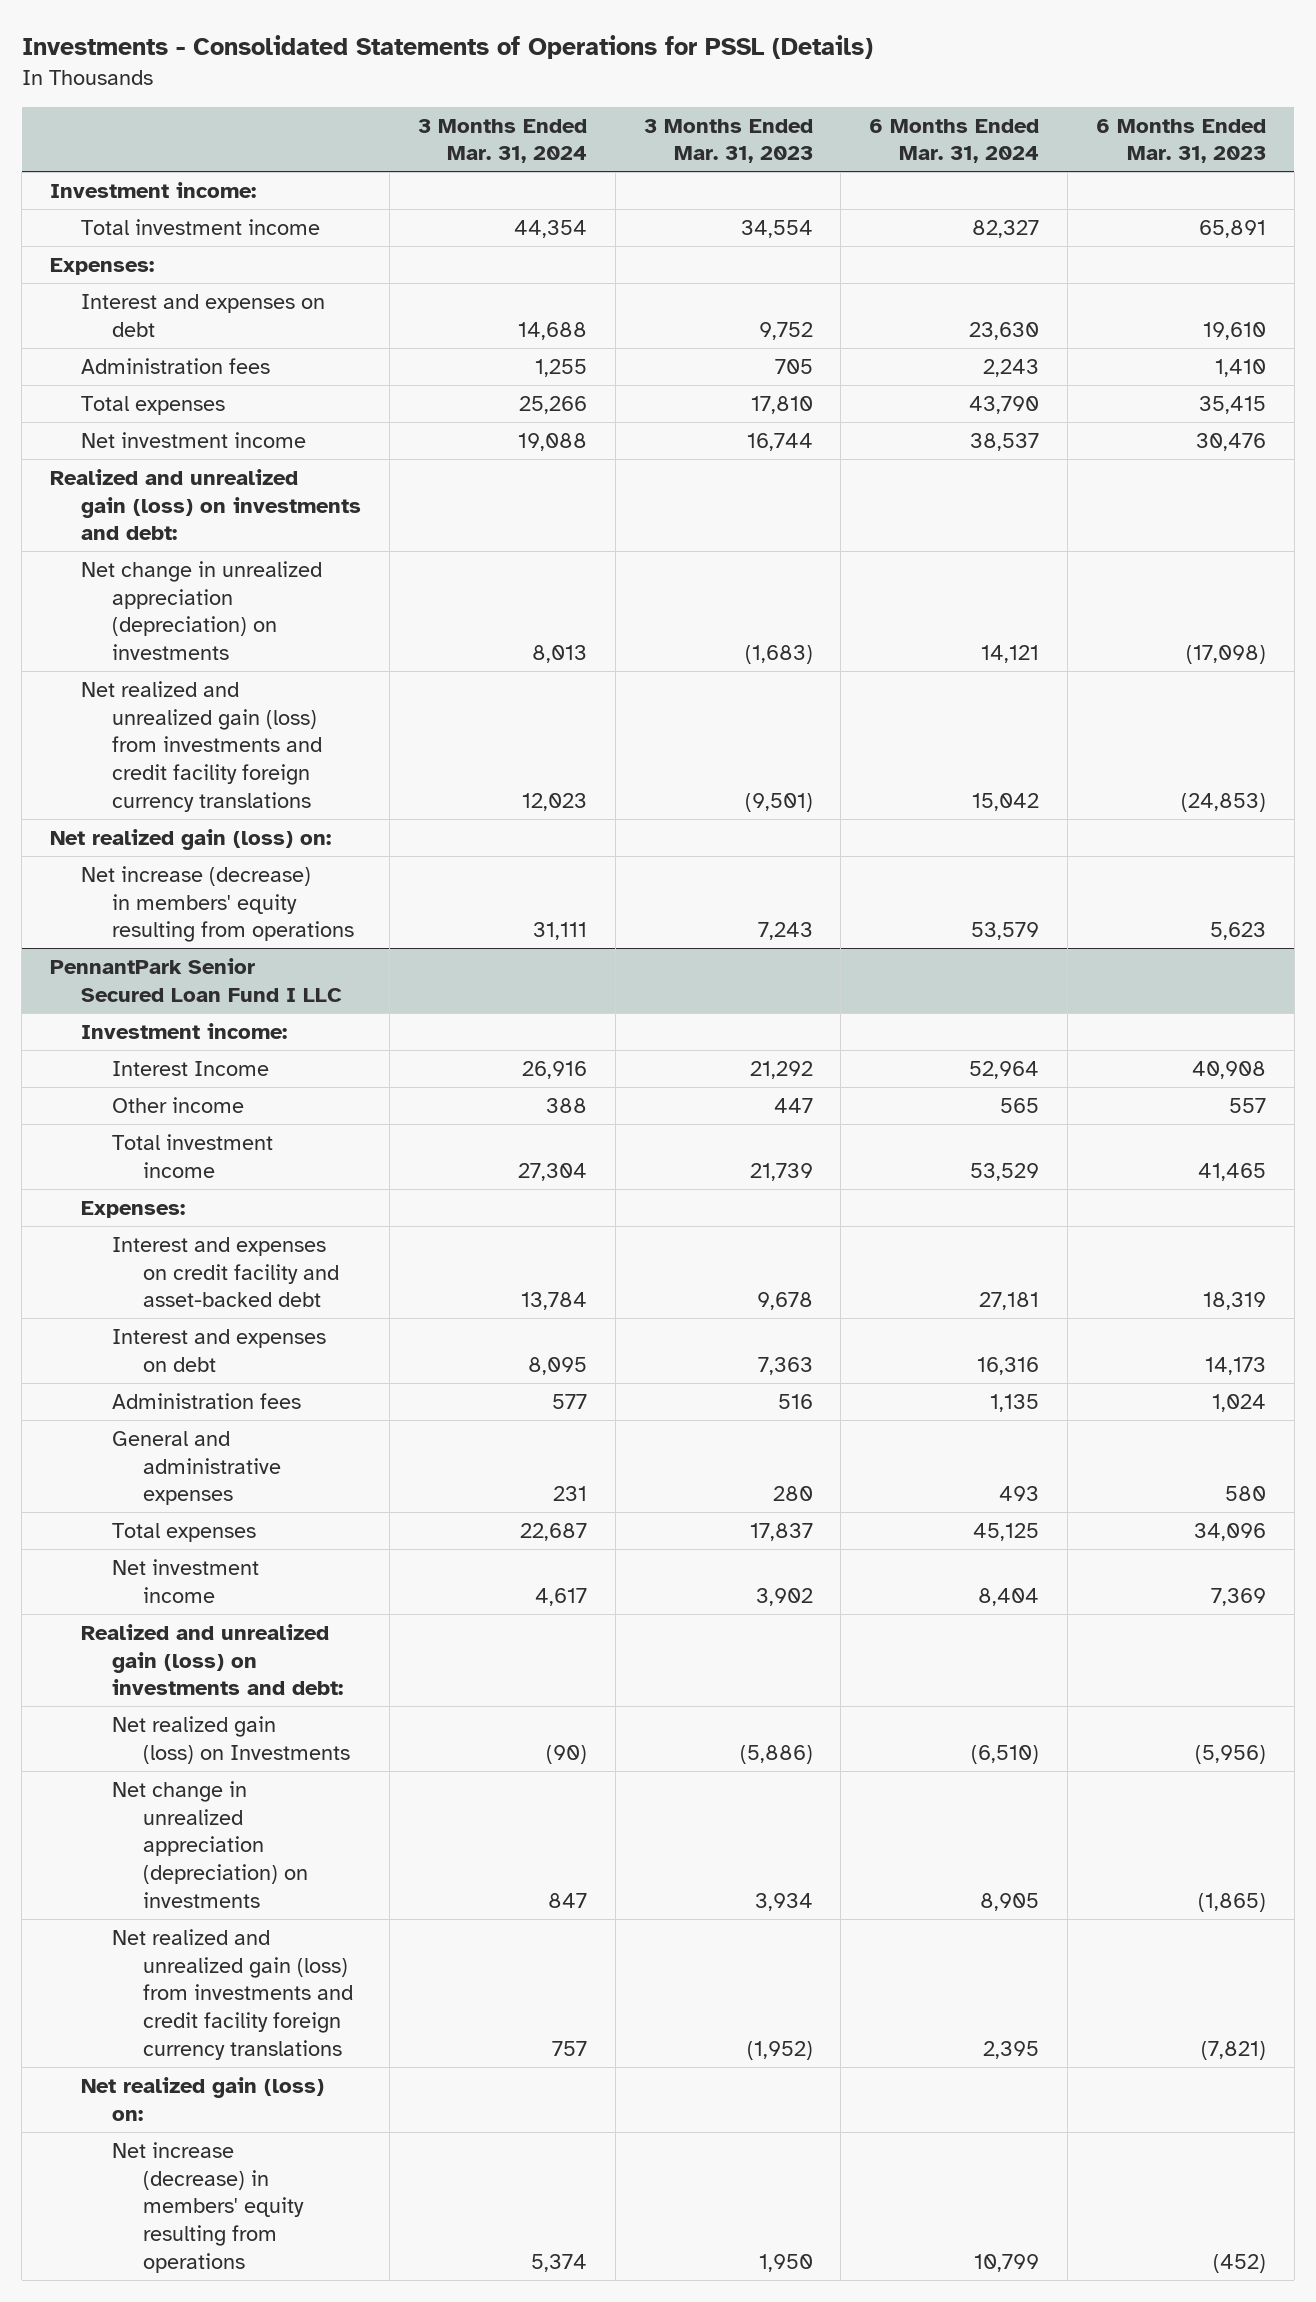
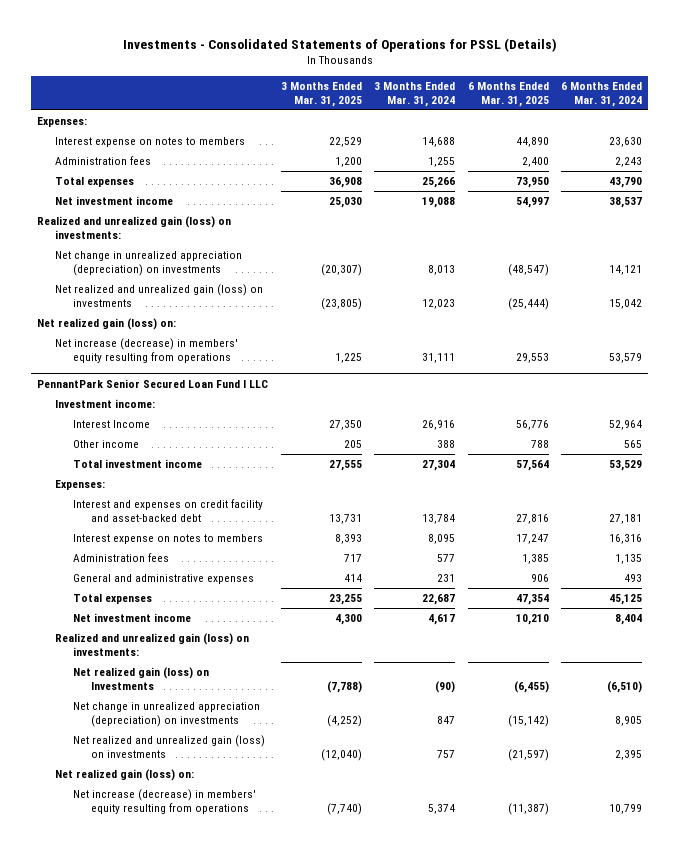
[643,118,813,164] 3 Months Ended Mar. 31, 2023 -> none
[1096,118,1267,164] 6 Months Ended Mar. 31, 2023 -> none
none -> [280,82,362,107] 3 Months Ended Mar. 31, 2025
none -> [467,82,549,107] 6 Months Ended Mar. 31, 2025
[50,181,257,198] Investment income: -> none
[81,218,321,235] Total investment income -> none
[81,293,326,337] Interest and expenses on debt -> [55,137,246,148] Interest expense on notes to members
[50,468,362,541] Realized and unrealized gain (loss) on investments and debt: -> [37,216,232,240] Realized and unrealized gain (loss) on investments:
[81,680,323,813] Net realized and unrealized gain (loss) from investments and credit facility foreign currency translations -> [55,284,264,308] Net realized and unrealized gain (loss) on investments
[112,1328,327,1372] Interest and expenses on debt -> [73,534,264,545] Interest expense on notes to members
[81,1623,344,1696] Realized and unrealized gain (loss) on investments and debt: -> [55,633,250,657] Realized and unrealized gain (loss) on investments:
[112,1928,354,2061] Net realized and unrealized gain (loss) from investments and credit facility foreign currency translations -> [73,735,266,759] Net realized and unrealized gain (loss) on investments

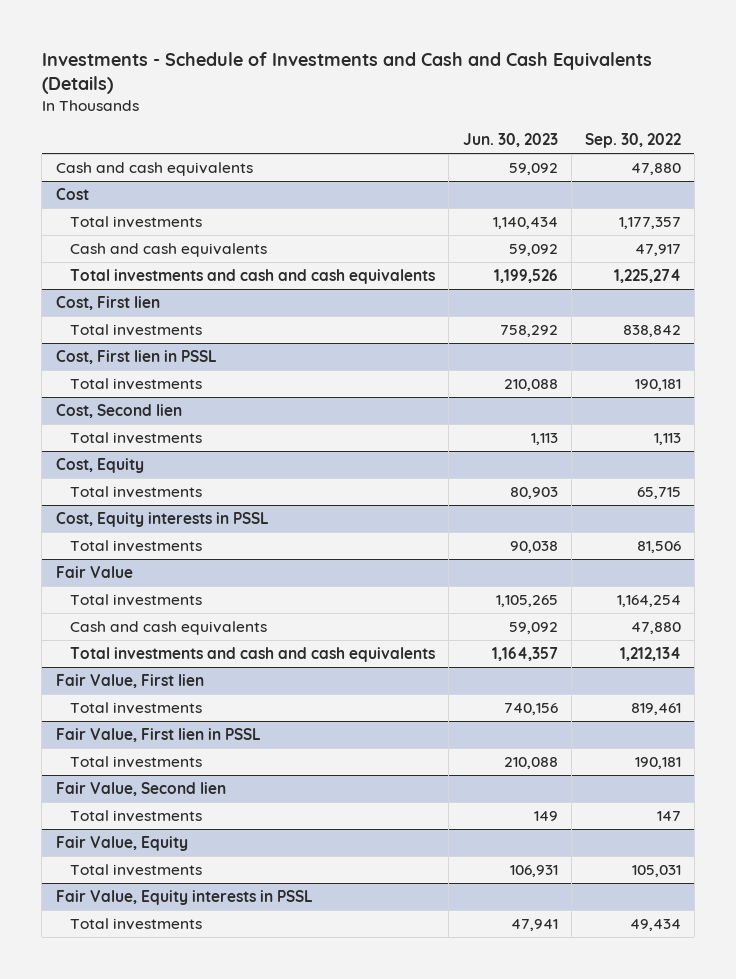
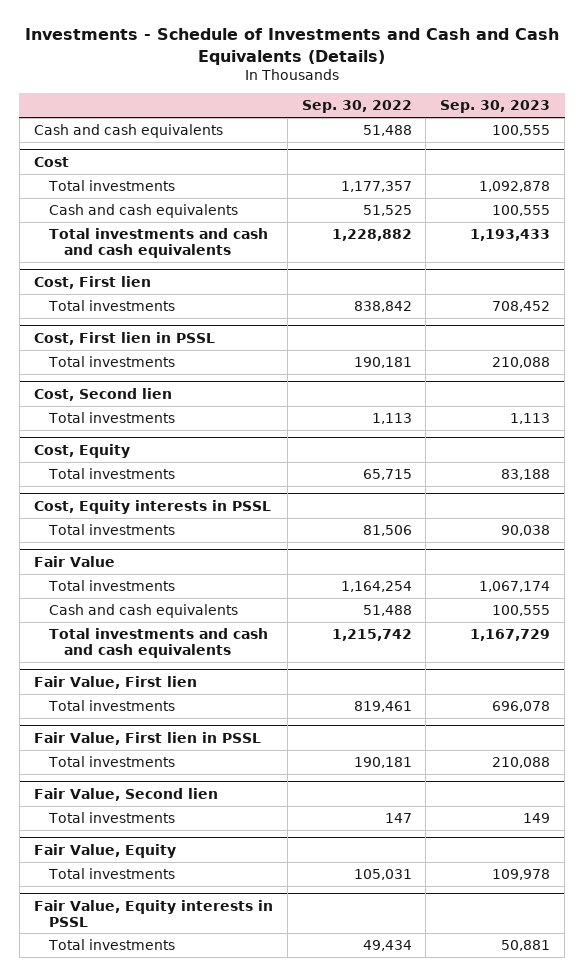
[462,133,558,148] Jun. 30, 2023 -> none
none -> [440,100,551,114] Sep. 30, 2023
[630,162,681,175] 47,880 -> [362,124,412,136] 51,488
[634,243,681,256] 47,917 -> [362,204,412,216] 51,525
[613,268,681,283] 1,225,274 -> [331,228,412,241] 1,228,882
[630,621,681,634] 47,880 -> [362,604,412,616] 51,488
[619,646,681,661] 1,212,134 -> [331,628,412,641] 1,215,742

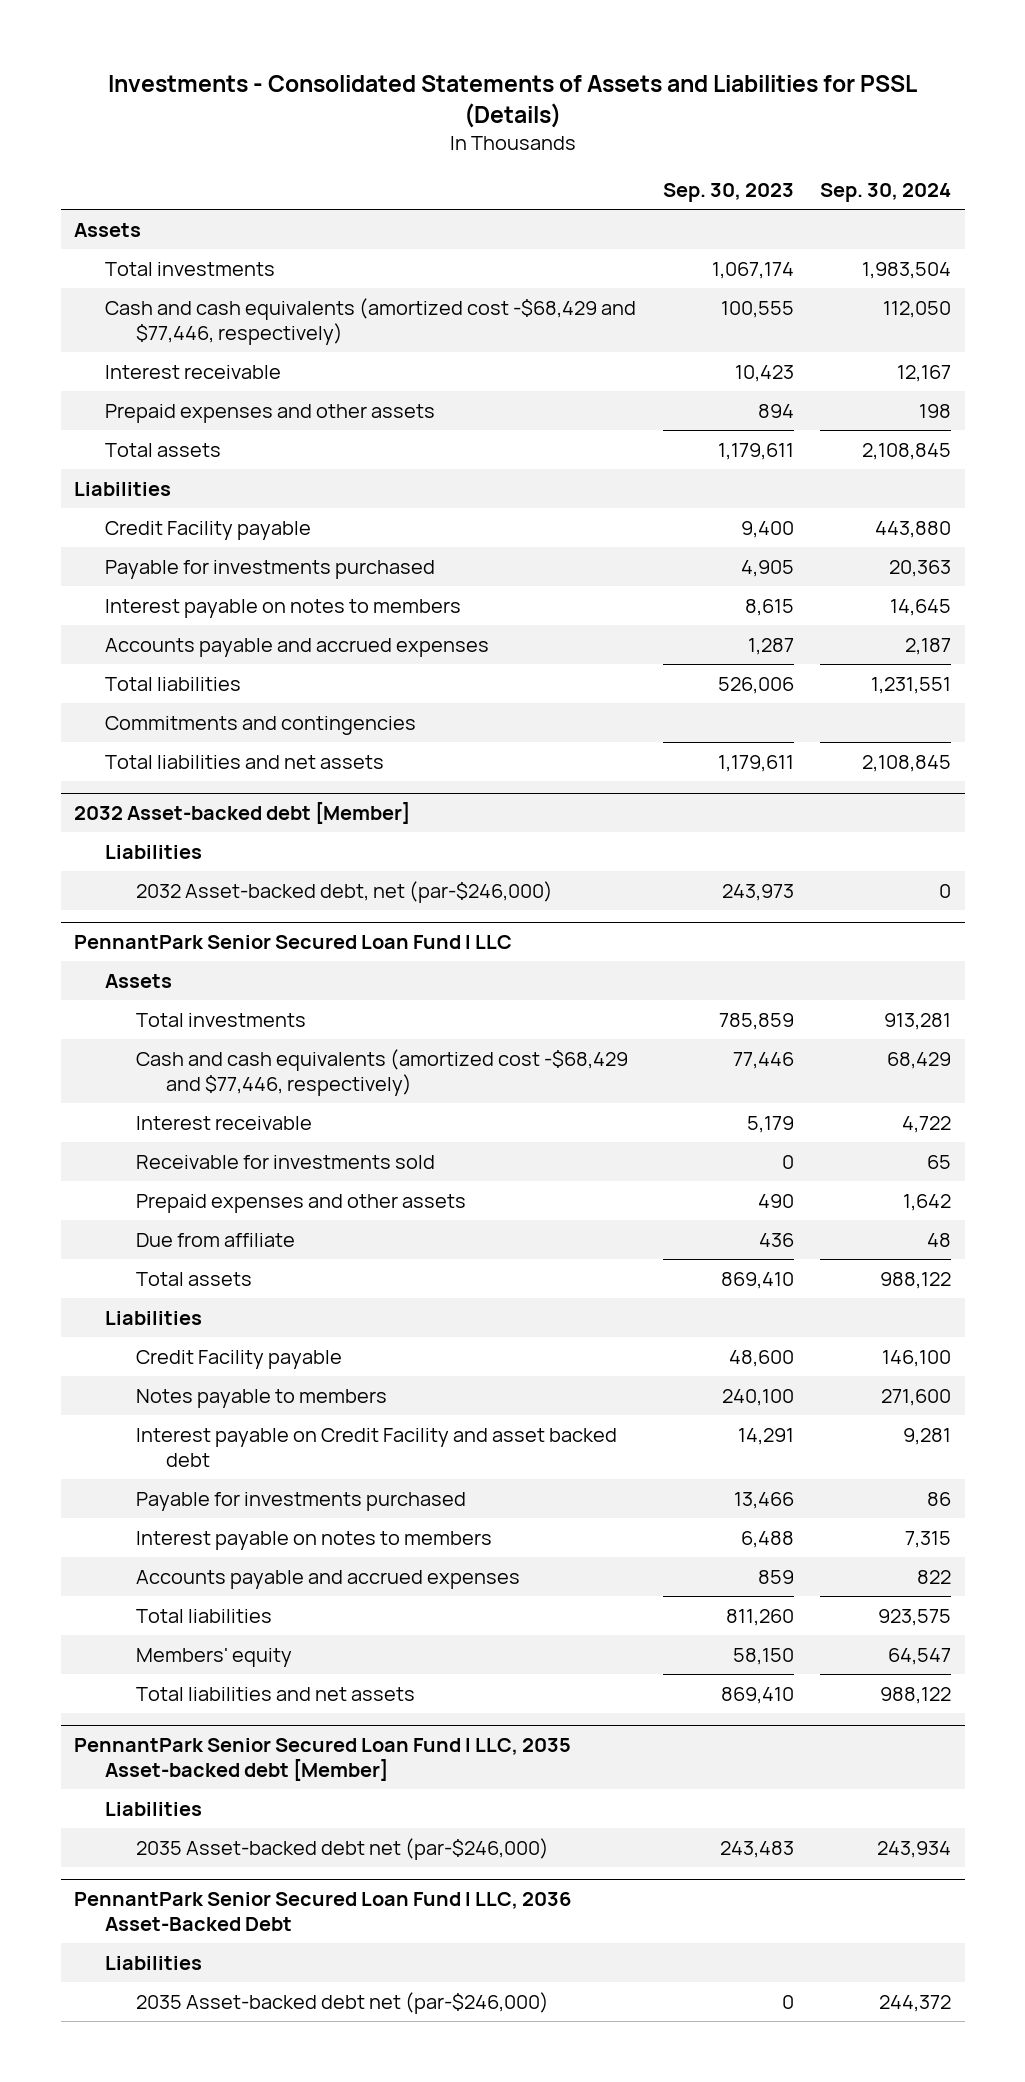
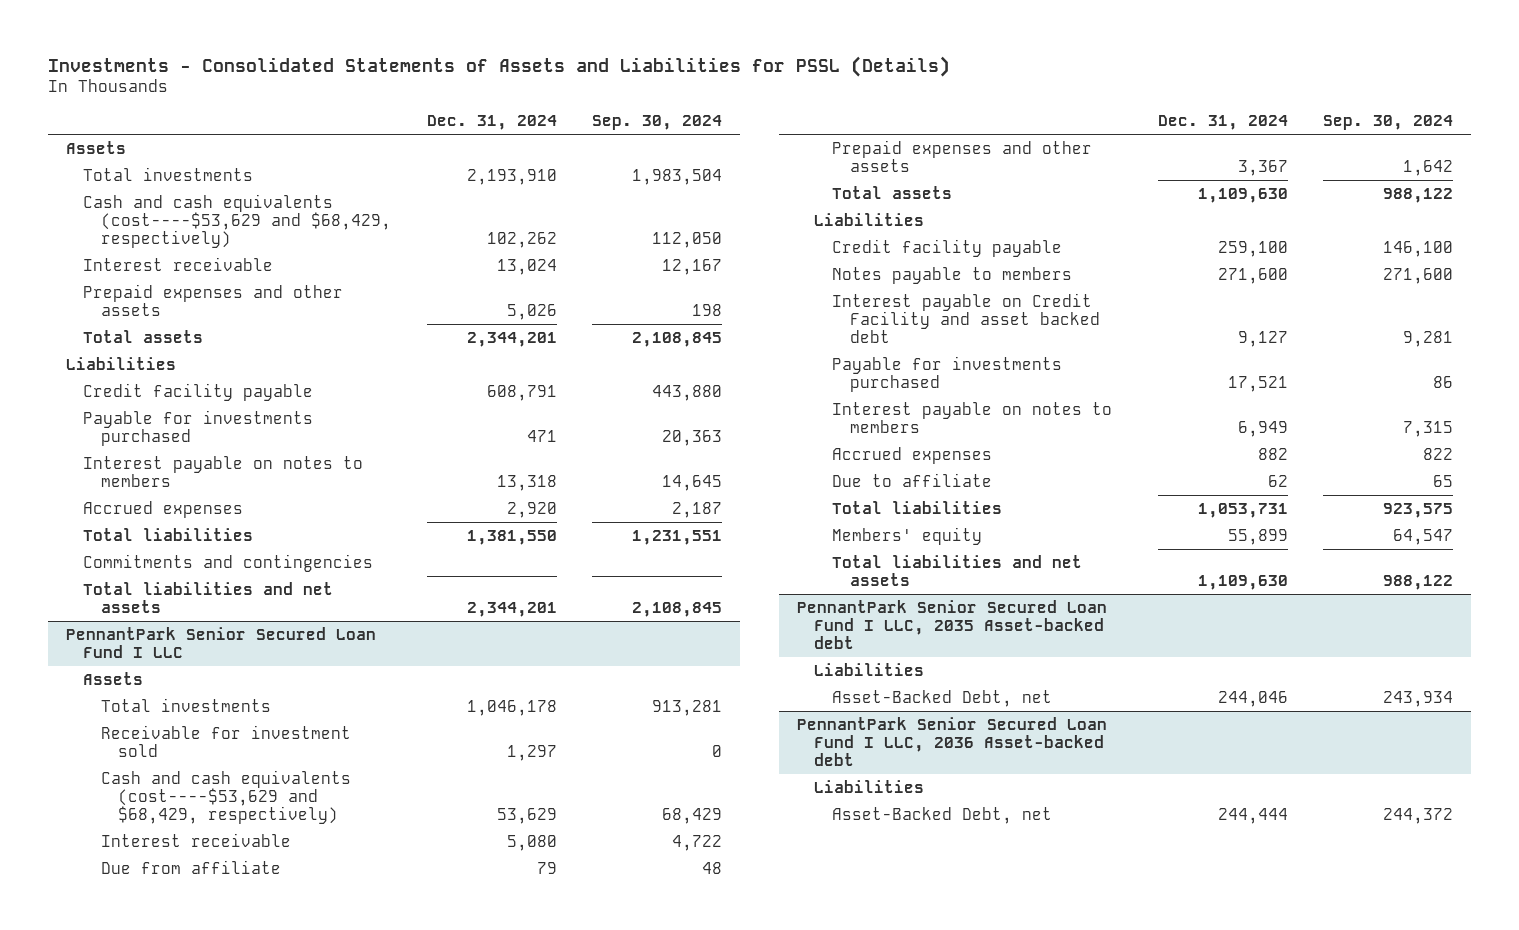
[662,182,794,202] Sep. 30, 2023 -> none
none -> [426,115,557,131] Dec. 31, 2024
[104,297,636,345] Cash and cash equivalents (amortized cost -$68,429 and $77,446, respectively) -> [83,193,391,249] Cash and cash equivalents (cost----$53,629 and $68,429, respectively)
[104,520,311,540] Credit Facility payable -> [83,382,314,401] Credit facility payable
[104,637,489,657] Accounts payable and accrued expenses -> [83,500,244,518] Accrued expenses
[74,802,411,825] 2032 Asset-backed debt [Member] -> none
[104,844,202,859] Liabilities -> none
[135,880,553,903] 2032 Asset-backed debt, net (par-$246,000) -> none
none -> [100,724,351,758] Receivable for investment sold
[135,1048,628,1096] Cash and cash equivalents (amortized cost -$68,429 and $77,446, respectively) -> [100,769,351,825] Cash and cash equivalents (cost----$53,629 and $68,429, respectively)
[135,1154,435,1169] Receivable for investments sold -> none
[135,1193,466,1213] Prepaid expenses and other assets -> [831,139,1092,173] Prepaid expenses and other assets
[135,1349,342,1369] Credit Facility payable -> [831,238,1062,257] Credit facility payable
[135,1569,520,1589] Accounts payable and accrued expenses -> [831,446,992,464] Accrued expenses
none -> [831,472,992,487] Due to affiliate
[74,1738,572,1782] PennantPark Senior Secured Loan Fund I LLC, 2035 Asset-backed debt [Member] -> [796,599,1107,650] PennantPark Senior Secured Loan Fund I LLC, 2035 Asset-backed debt
[135,1837,549,1860] 2035 Asset-backed debt net (par-$246,000) -> [831,689,1052,707] Asset-Backed Debt, net
[74,1892,572,1932] PennantPark Senior Secured Loan Fund I LLC, 2036 Asset-Backed Debt -> [796,716,1107,767] PennantPark Senior Secured Loan Fund I LLC, 2036 Asset-backed debt
[135,1991,549,2014] 2035 Asset-backed debt net (par-$246,000) -> [831,806,1052,824] Asset-Backed Debt, net

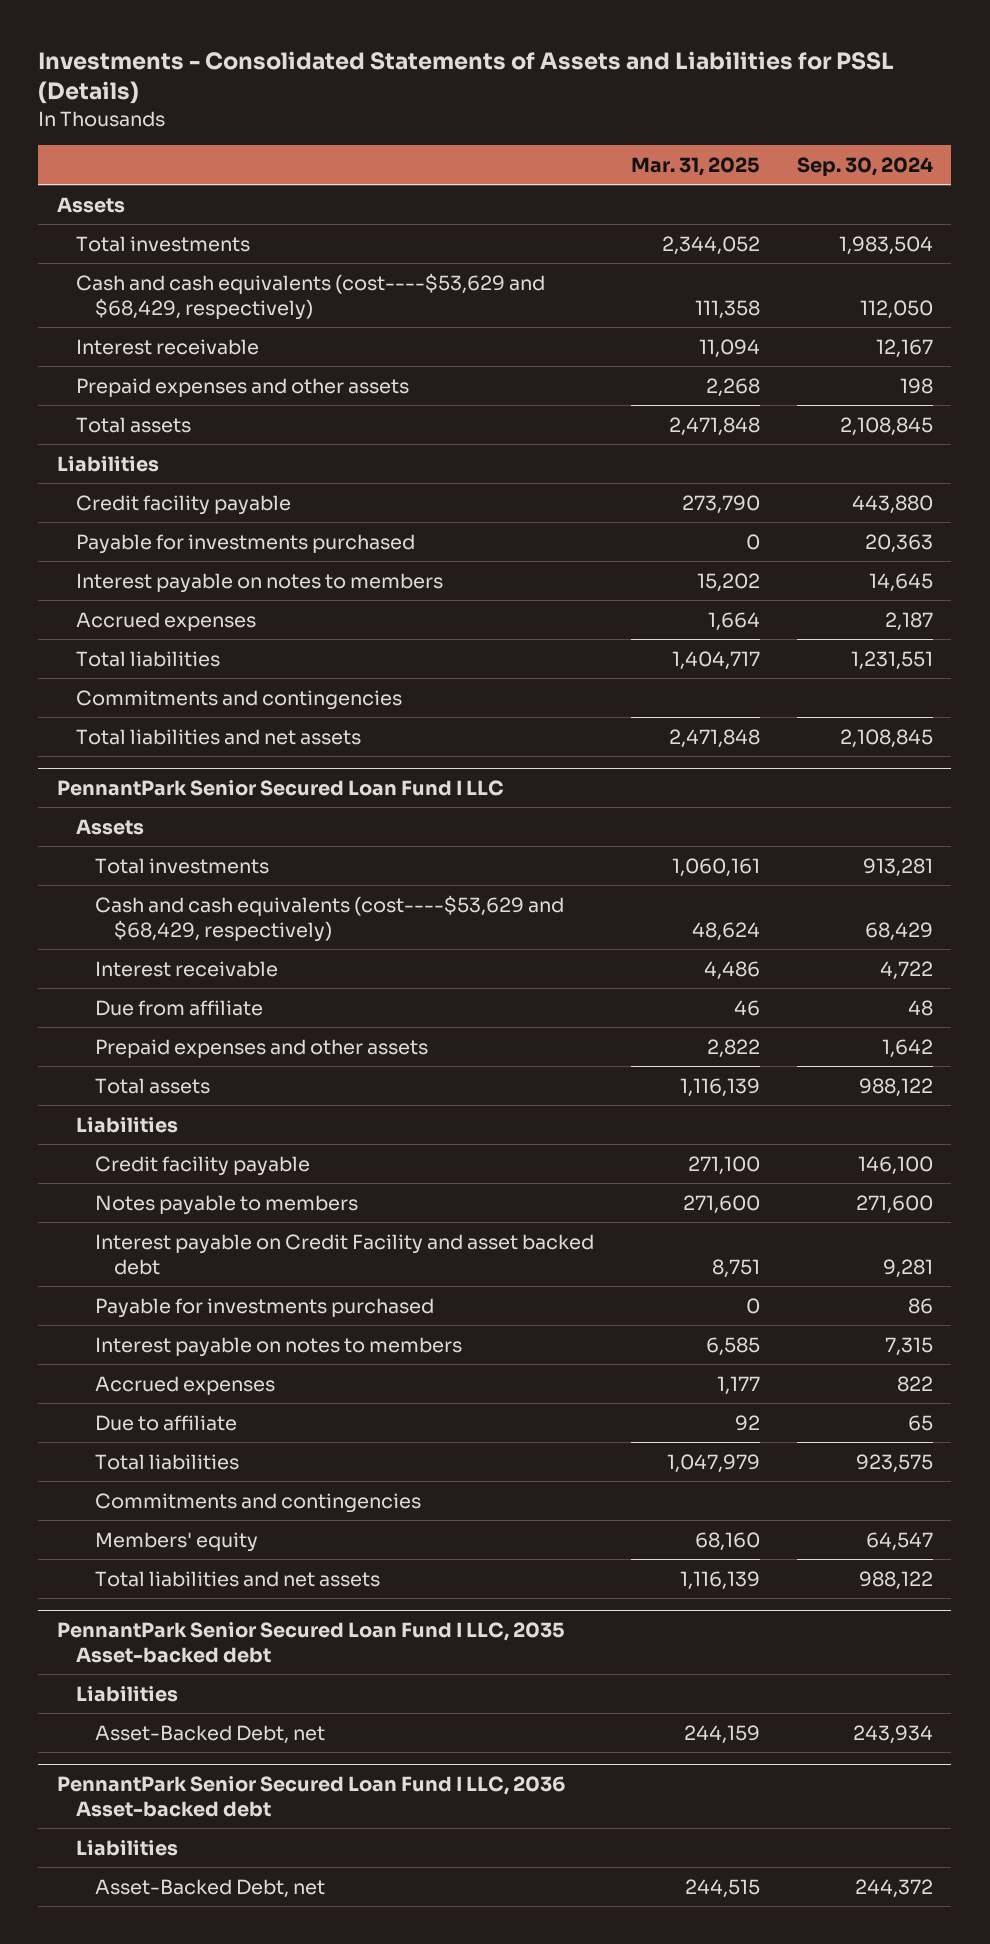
[426,115,557,131] Dec. 31, 2024 -> none
none -> [631,157,761,177] Mar. 31, 2025
[100,724,351,758] Receivable for investment sold -> none
none -> [95,1492,422,1513] Commitments and contingencies

